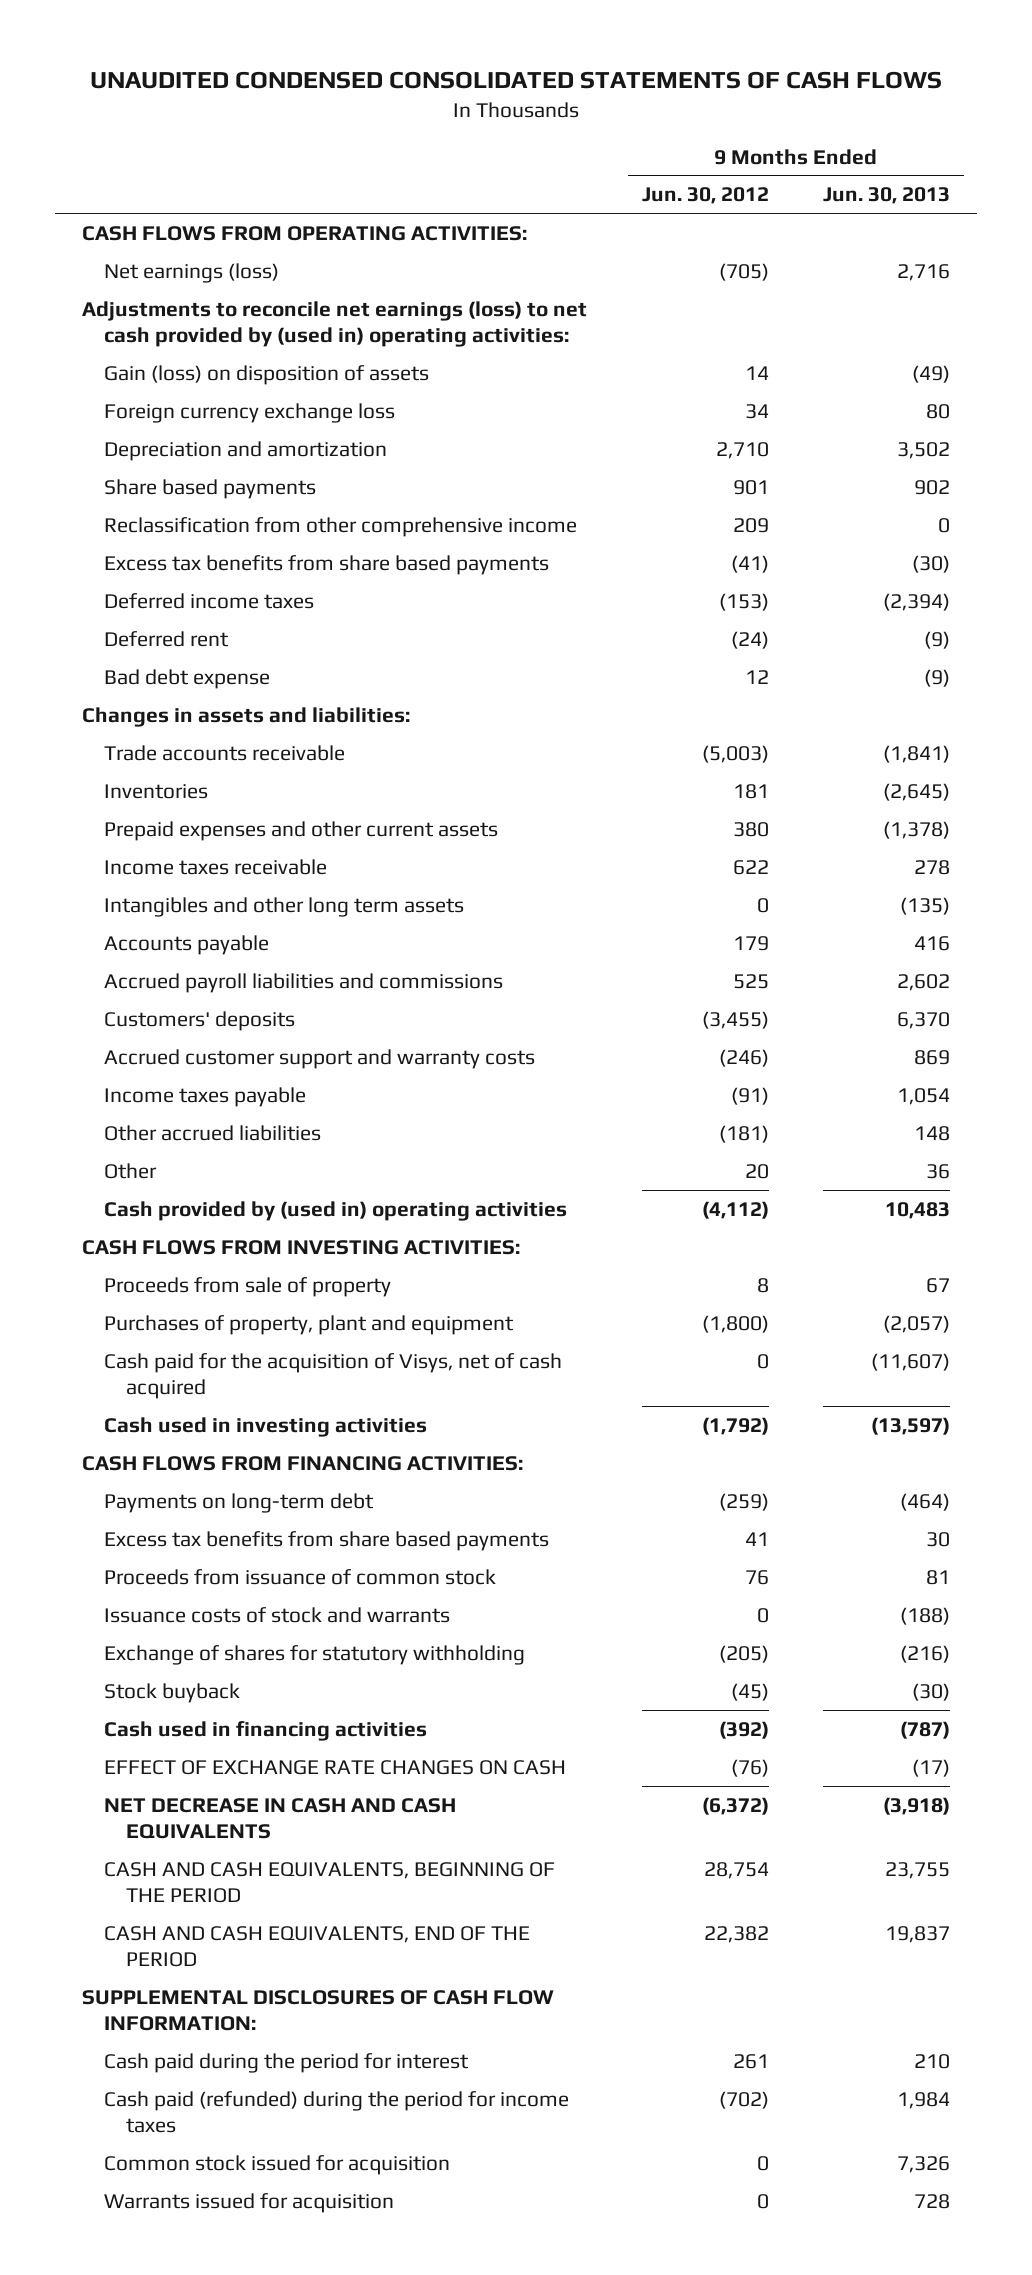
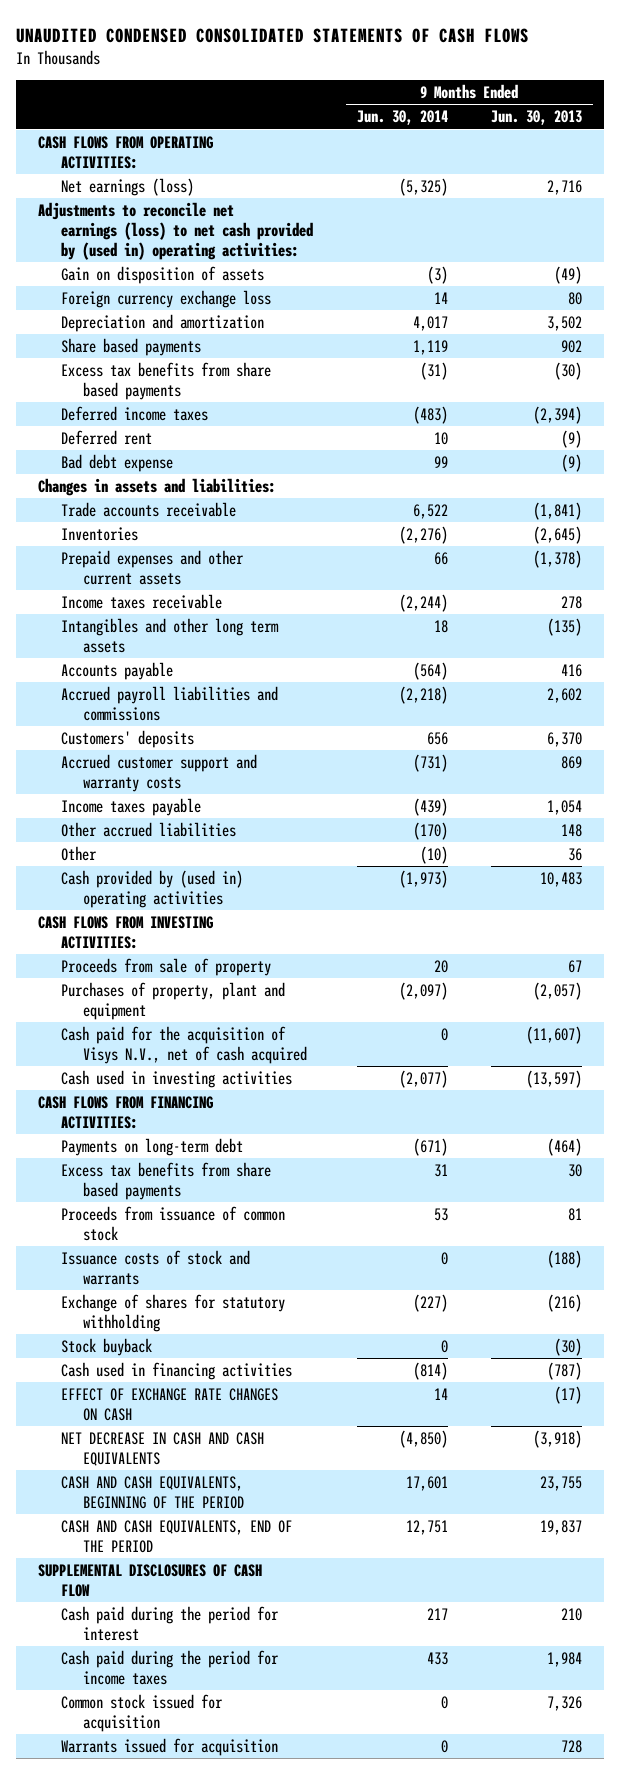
[641,187,769,205] Jun. 30, 2012 -> none
none -> [356,110,448,126] Jun. 30, 2014
[104,364,430,385] Gain (loss) on disposition of assets -> [60,265,264,284] Gain on disposition of assets
[104,516,578,537] Reclassification from other comprehensive income -> none
[104,1352,563,1399] Cash paid for the acquisition of Visys, net of cash acquired -> [60,1025,308,1064] Cash paid for the acquisition of Visys N.V., net of cash acquired
[82,1989,555,2031] SUPPLEMENTAL DISCLOSURES OF CASH FLOW INFORMATION: -> [38,1563,263,1597] SUPPLEMENTAL DISCLOSURES OF CASH FLOW
[104,2090,570,2133] Cash paid (refunded) during the period for income taxes -> [60,1649,279,1685] Cash paid during the period for income taxes

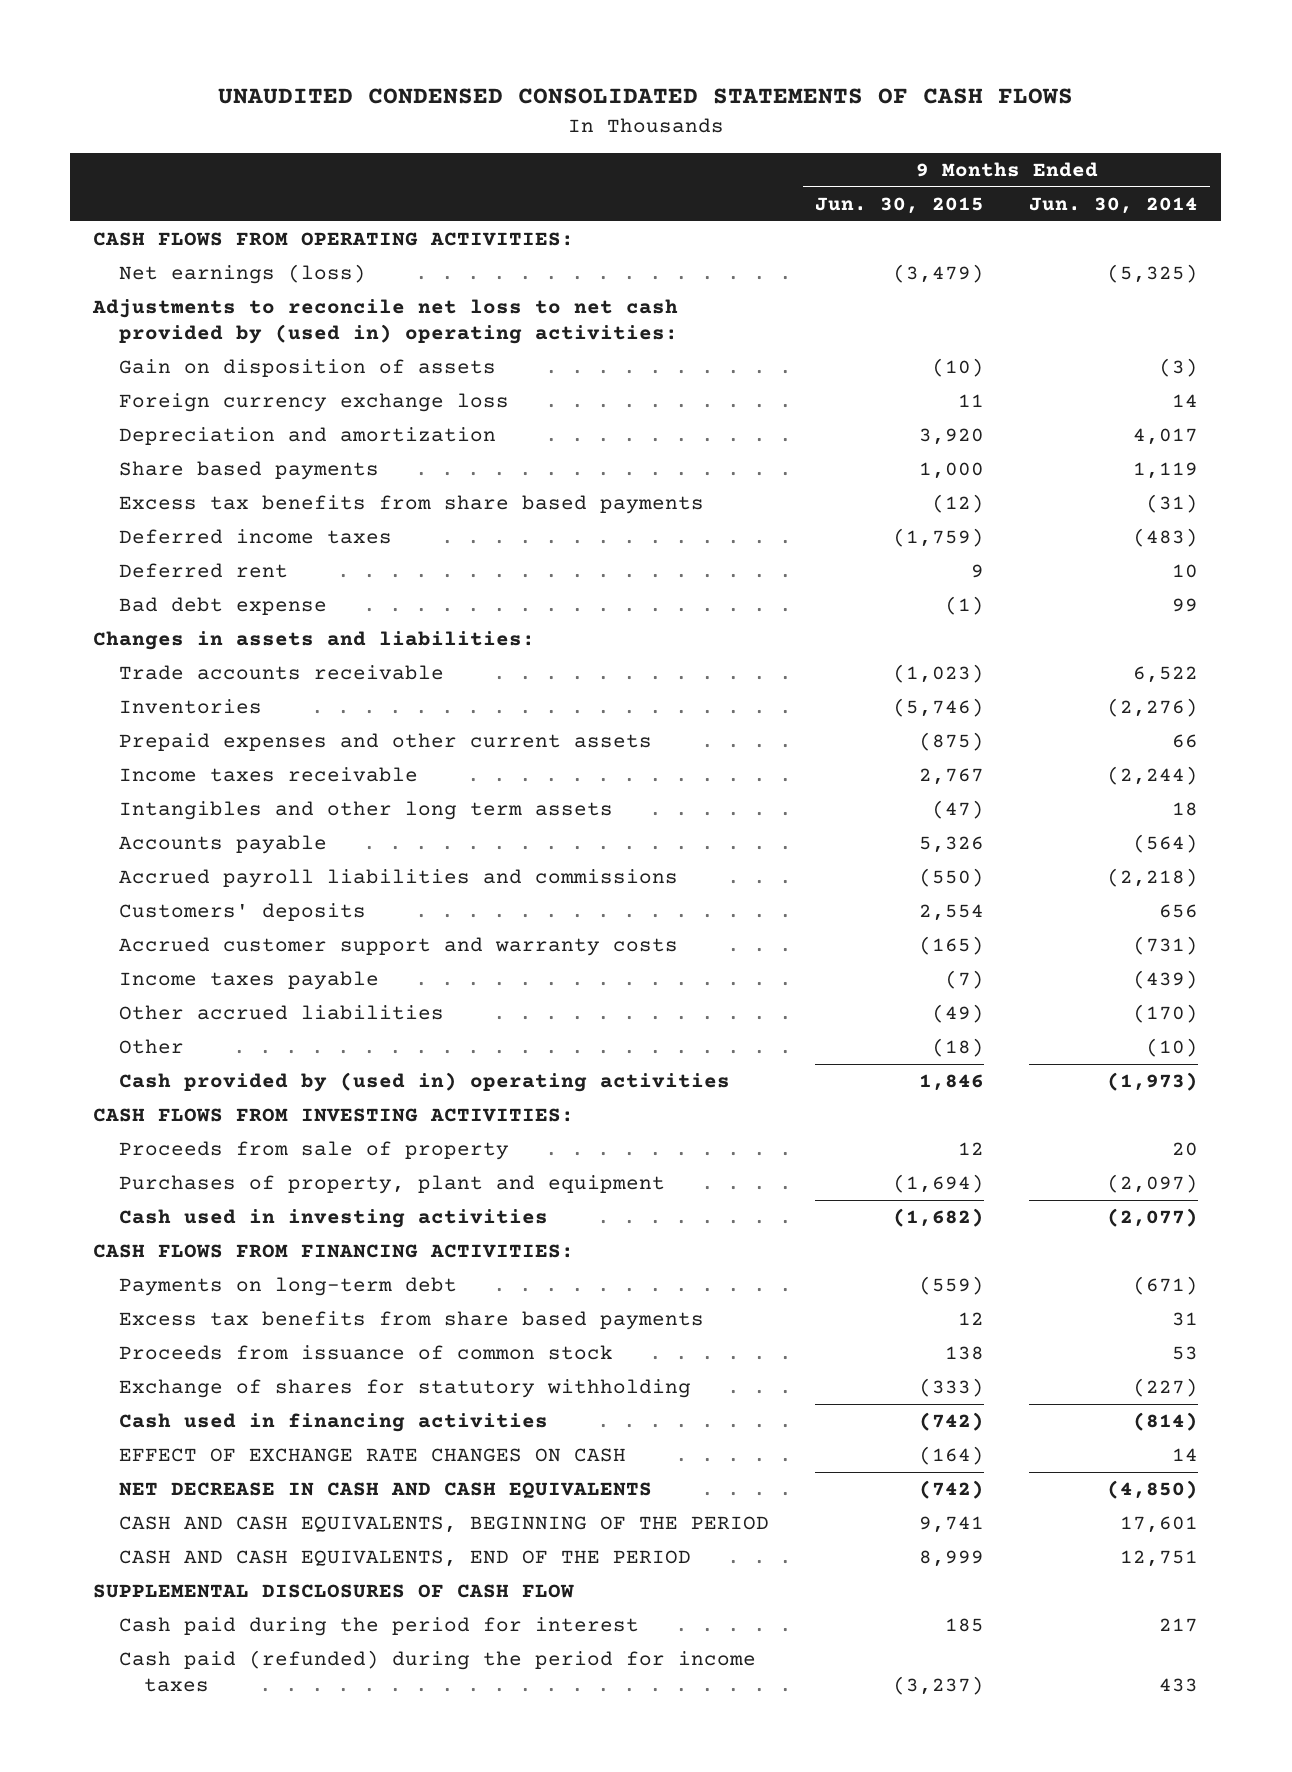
[491,110,583,126] Jun. 30, 2013 -> none
none -> [814,197,984,215] Jun. 30, 2015
[38,201,313,260] Adjustments to reconcile net earnings (loss) to net cash provided by (used in) operating activities: -> [92,299,679,344] Adjustments to reconcile net loss to net cash provided by (used in) operating activities:
[60,1025,308,1064] Cash paid for the acquisition of Visys N.V., net of cash acquired -> none
[60,1249,250,1285] Issuance costs of stock and warrants -> none
[60,1337,152,1356] Stock buyback -> none
[60,1693,223,1732] Common stock issued for acquisition -> none
[60,1737,278,1756] Warrants issued for acquisition -> none
[60,1649,279,1685] Cash paid during the period for income taxes -> [118,1650,756,1692] Cash paid (refunded) during the period for income taxes

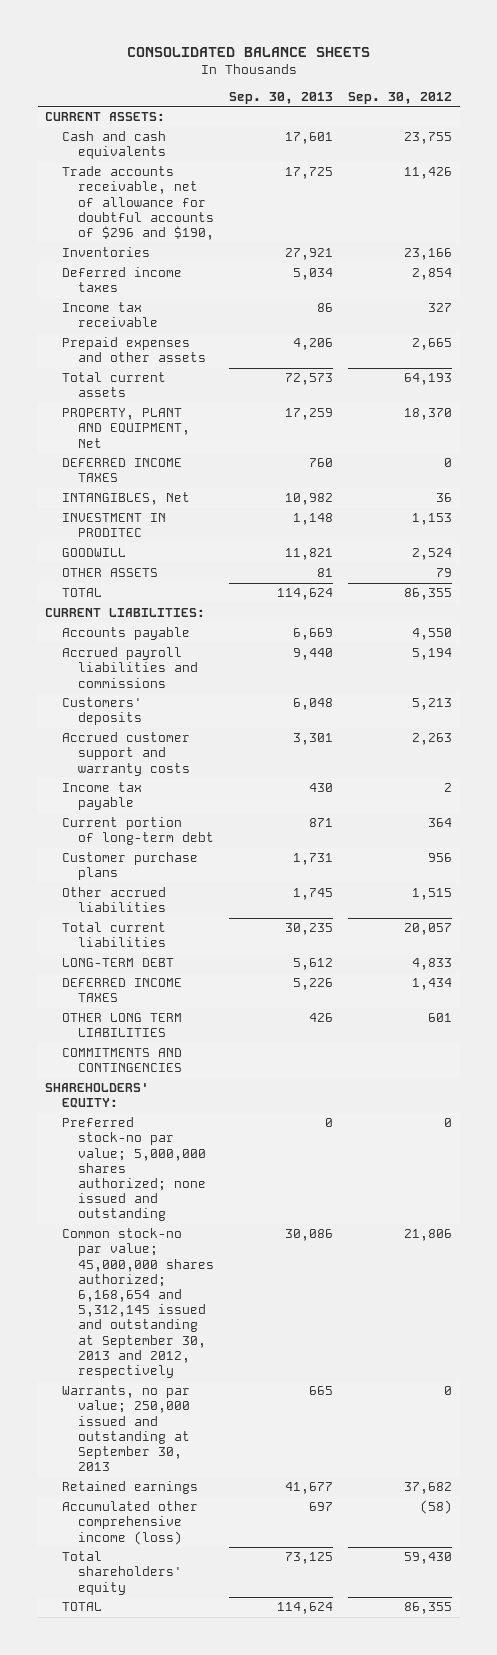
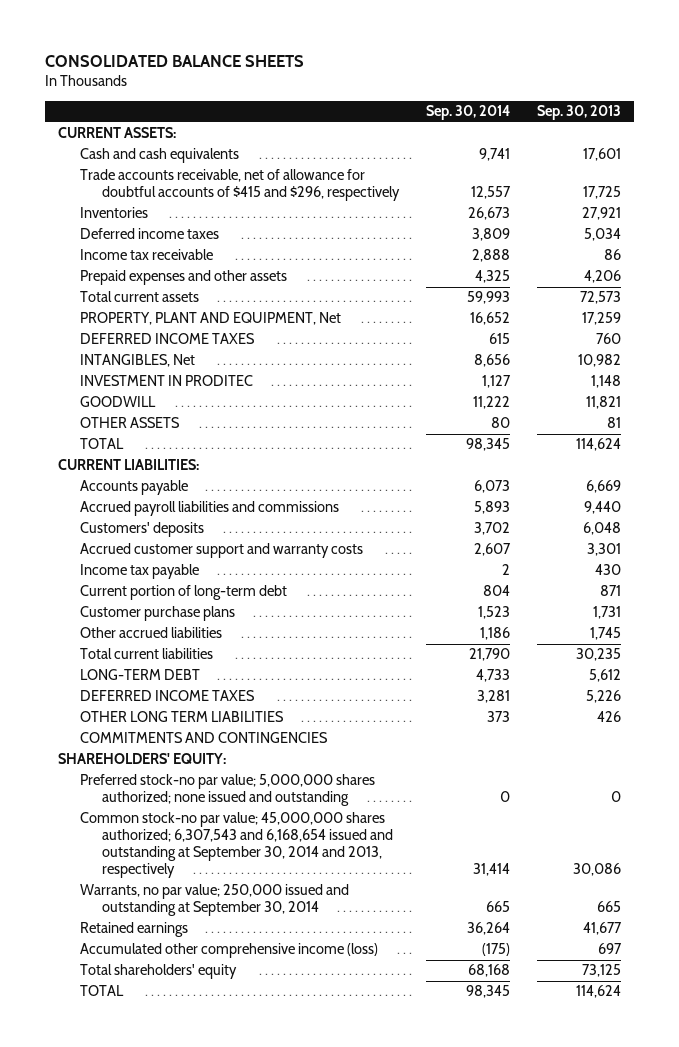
[348,91,453,104] Sep. 30, 2012 -> none
none -> [425,105,510,121] Sep. 30, 2014
[61,166,215,241] Trade accounts receivable, net of allowance for doubtful accounts of $296 and $190, -> [79,169,400,202] Trade accounts receivable, net of allowance for doubtful accounts of $415 and $296, respectively
[61,1228,215,1379] Common stock-no par value; 45,000,000 shares authorized; 6,168,654 and 5,312,145 issued and outstanding at September 30, 2013 and 2012, respectively -> [79,812,393,879] Common stock-no par value; 45,000,000 shares authorized; 6,307,543 and 6,168,654 issued and outstanding at September 30, 2014 and 2013, respectively
[61,1385,191,1472] Warrants, no par value; 250,000 issued and outstanding at September 30, 2013 -> [79,884,349,917] Warrants, no par value; 250,000 issued and outstanding at September 30, 2014

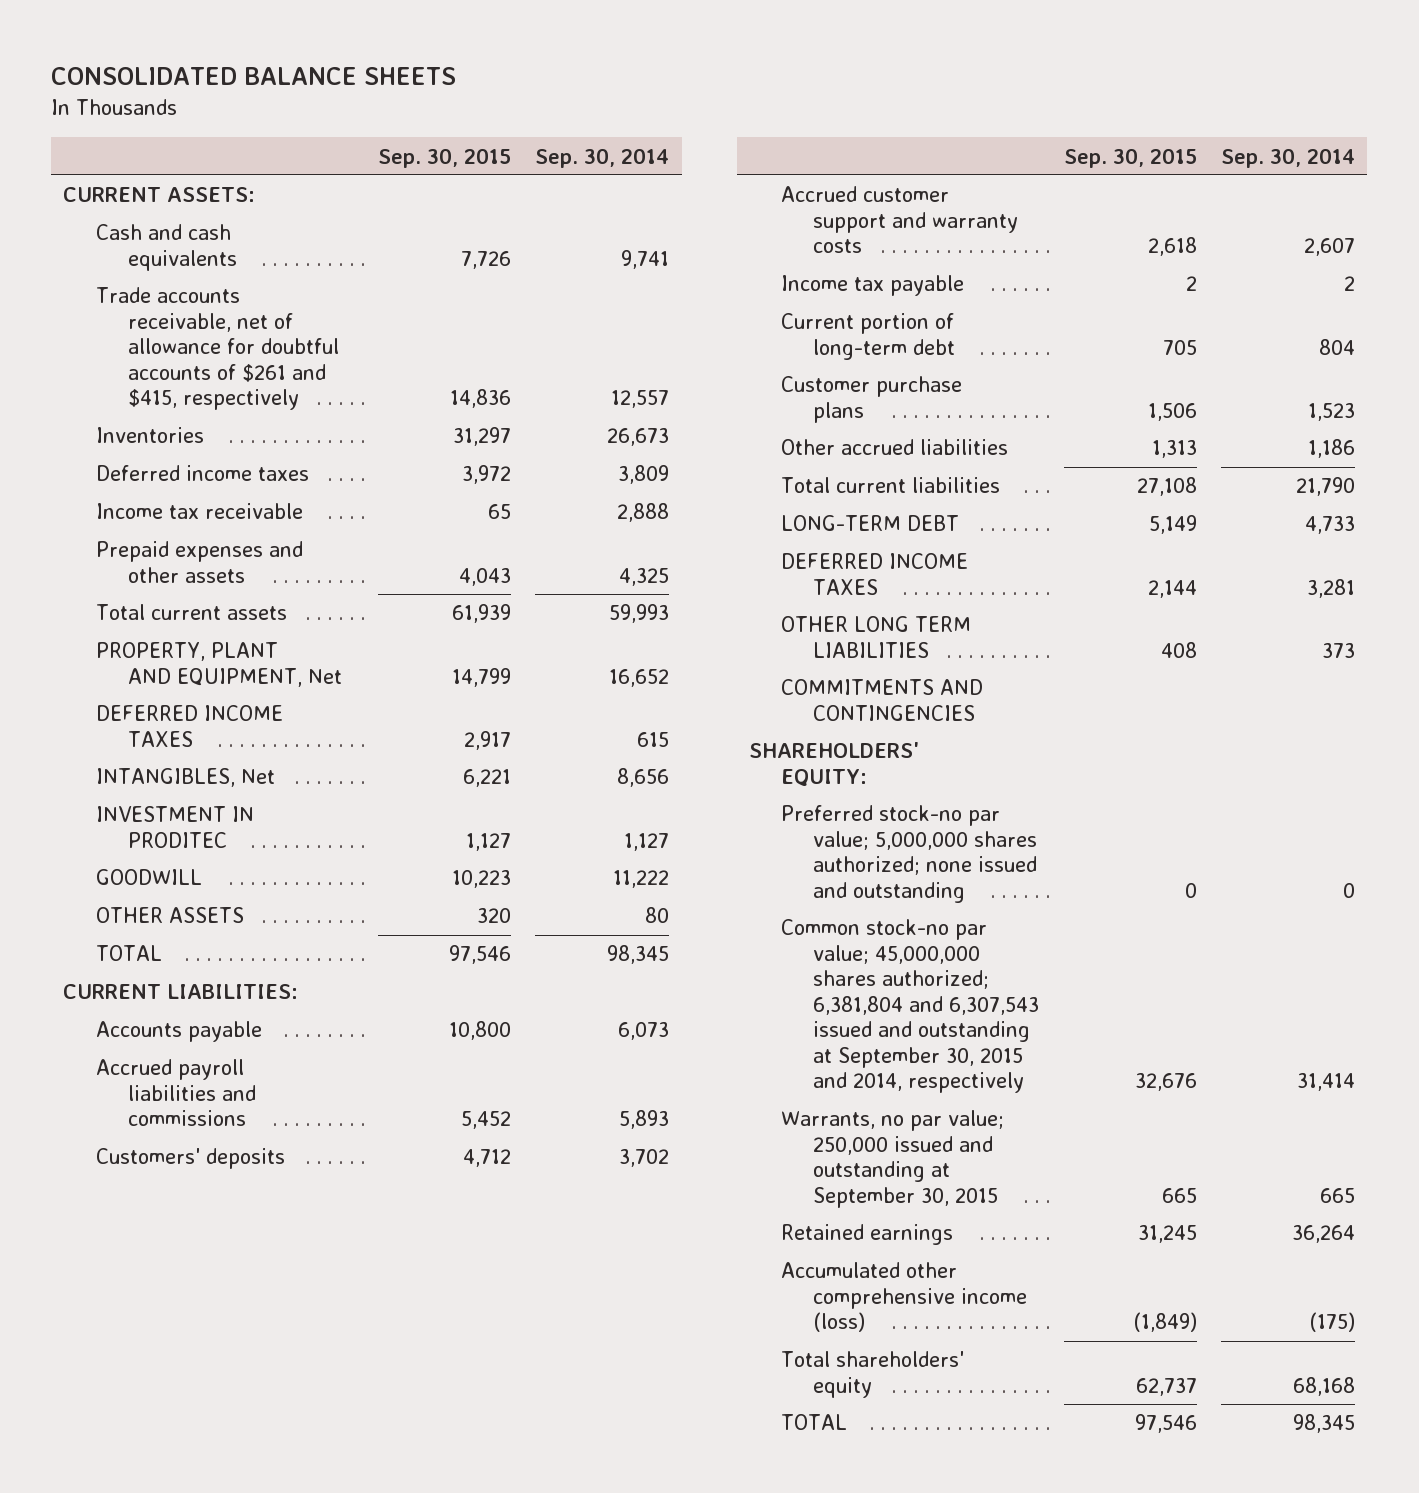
[536,105,621,121] Sep. 30, 2013 -> none
none -> [378,147,512,168] Sep. 30, 2015
[79,169,400,202] Trade accounts receivable, net of allowance for doubtful accounts of $415 and $296, respectively -> [95,287,339,411] Trade accounts receivable, net of allowance for doubtful accounts of $261 and $415, respectively
[79,812,393,879] Common stock-no par value; 45,000,000 shares authorized; 6,307,543 and 6,168,654 issued and outstanding at September 30, 2014 and 2013, respectively -> [781,919,1040,1094] Common stock-no par value; 45,000,000 shares authorized; 6,381,804 and 6,307,543 issued and outstanding at September 30, 2015 and 2014, respectively
[79,884,349,917] Warrants, no par value; 250,000 issued and outstanding at September 30, 2014 -> [781,1110,1005,1208] Warrants, no par value; 250,000 issued and outstanding at September 30, 2015

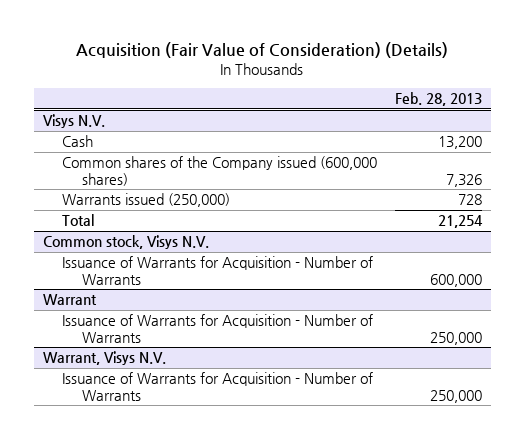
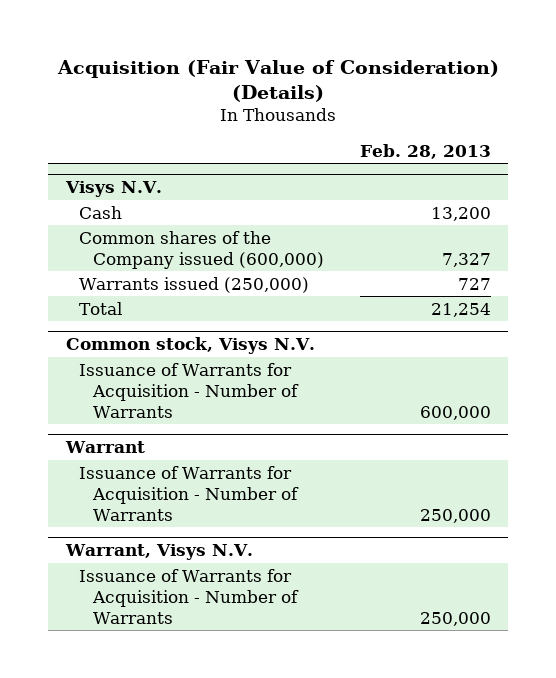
[62,156,378,186] Common shares of the Company issued (600,000 shares) -> [79,230,325,269] Common shares of the Company issued (600,000)
[446,173,483,187] 7,326 -> [441,252,491,267] 7,327
[458,194,483,206] 728 -> [457,277,491,290] 727

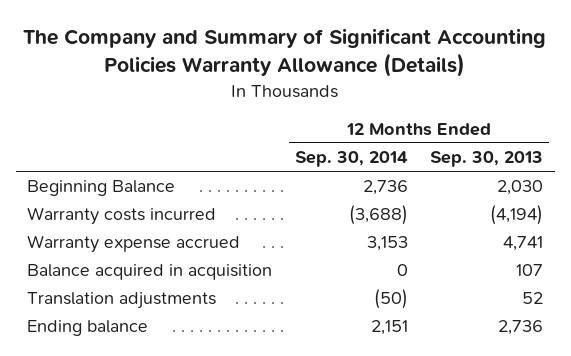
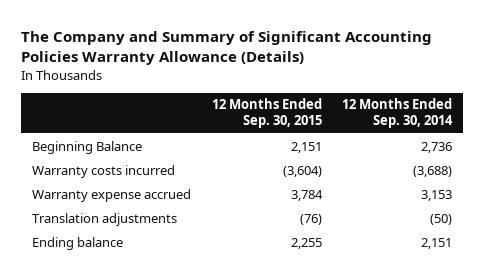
[430,151,544,168] Sep. 30, 2013 -> none
none -> [211,98,322,129] 12 Months Ended Sep. 30, 2015
[27,264,273,281] Balance acquired in acquisition -> none

